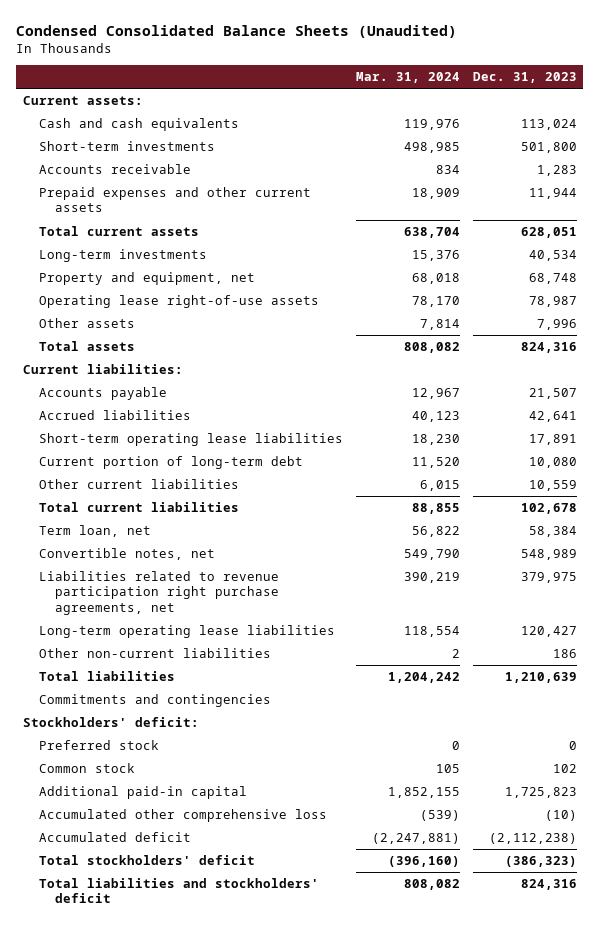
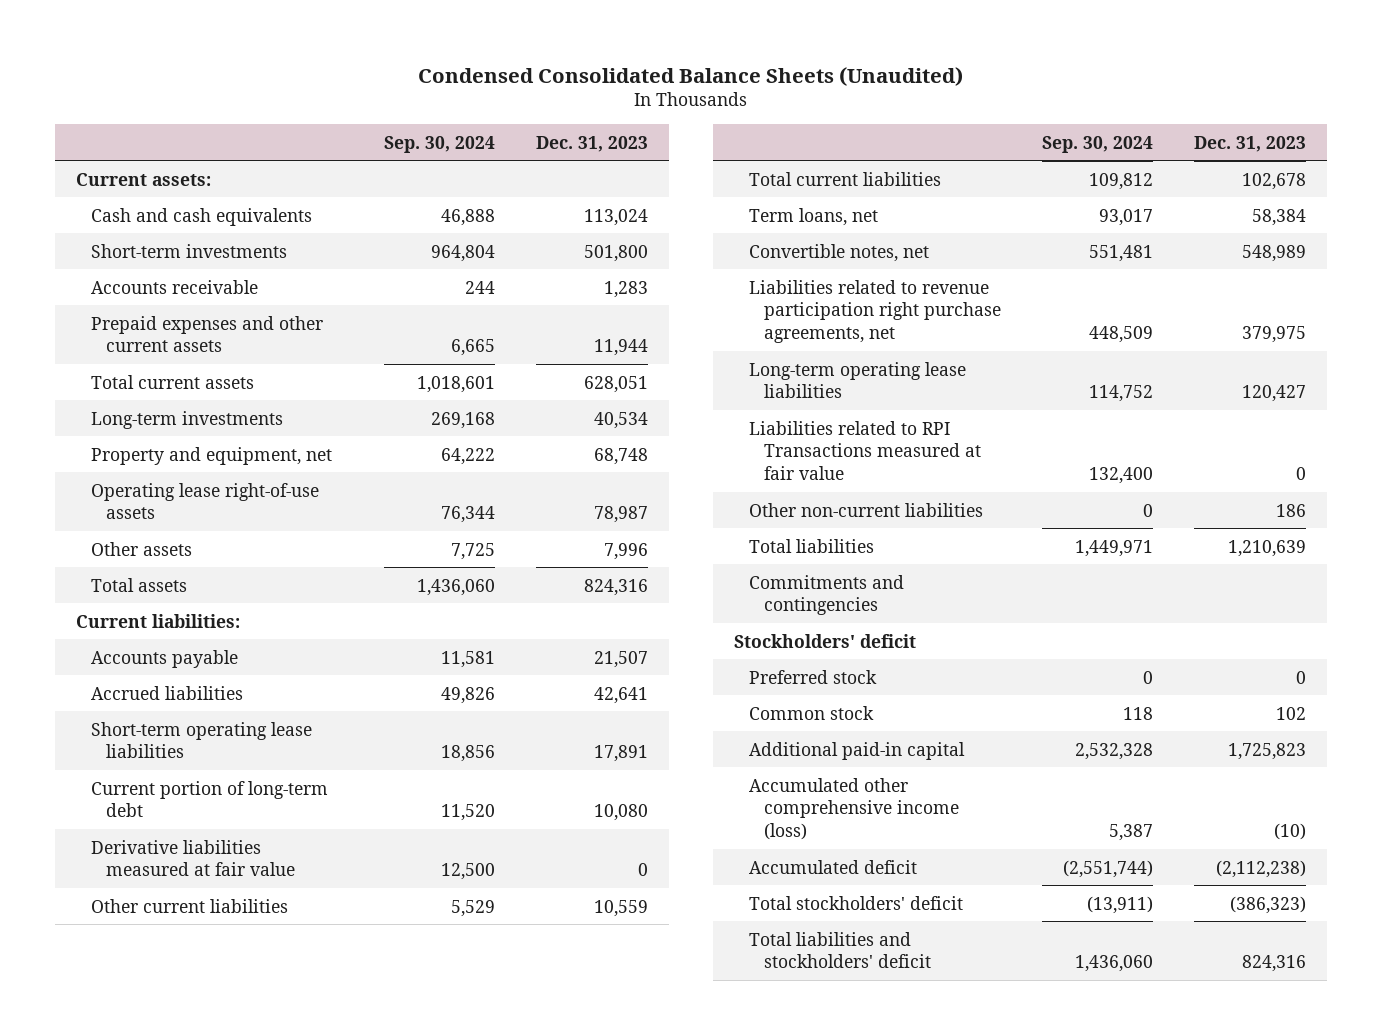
[355,72,460,84] Mar. 31, 2024 -> none
none -> [384,135,496,153] Sep. 30, 2024
none -> [90,839,295,877] Derivative liabilities measured at fair value
[39,525,152,538] Term loan, net -> [748,207,878,226] Term loans, net
none -> [748,420,981,480] Liabilities related to RPI Transactions measured at fair value
[22,717,199,728] Stockholders' deficit: -> [733,633,916,648] Stockholders' deficit
[39,809,328,823] Accumulated other comprehensive loss -> [748,777,959,840] Accumulated other comprehensive income (loss)

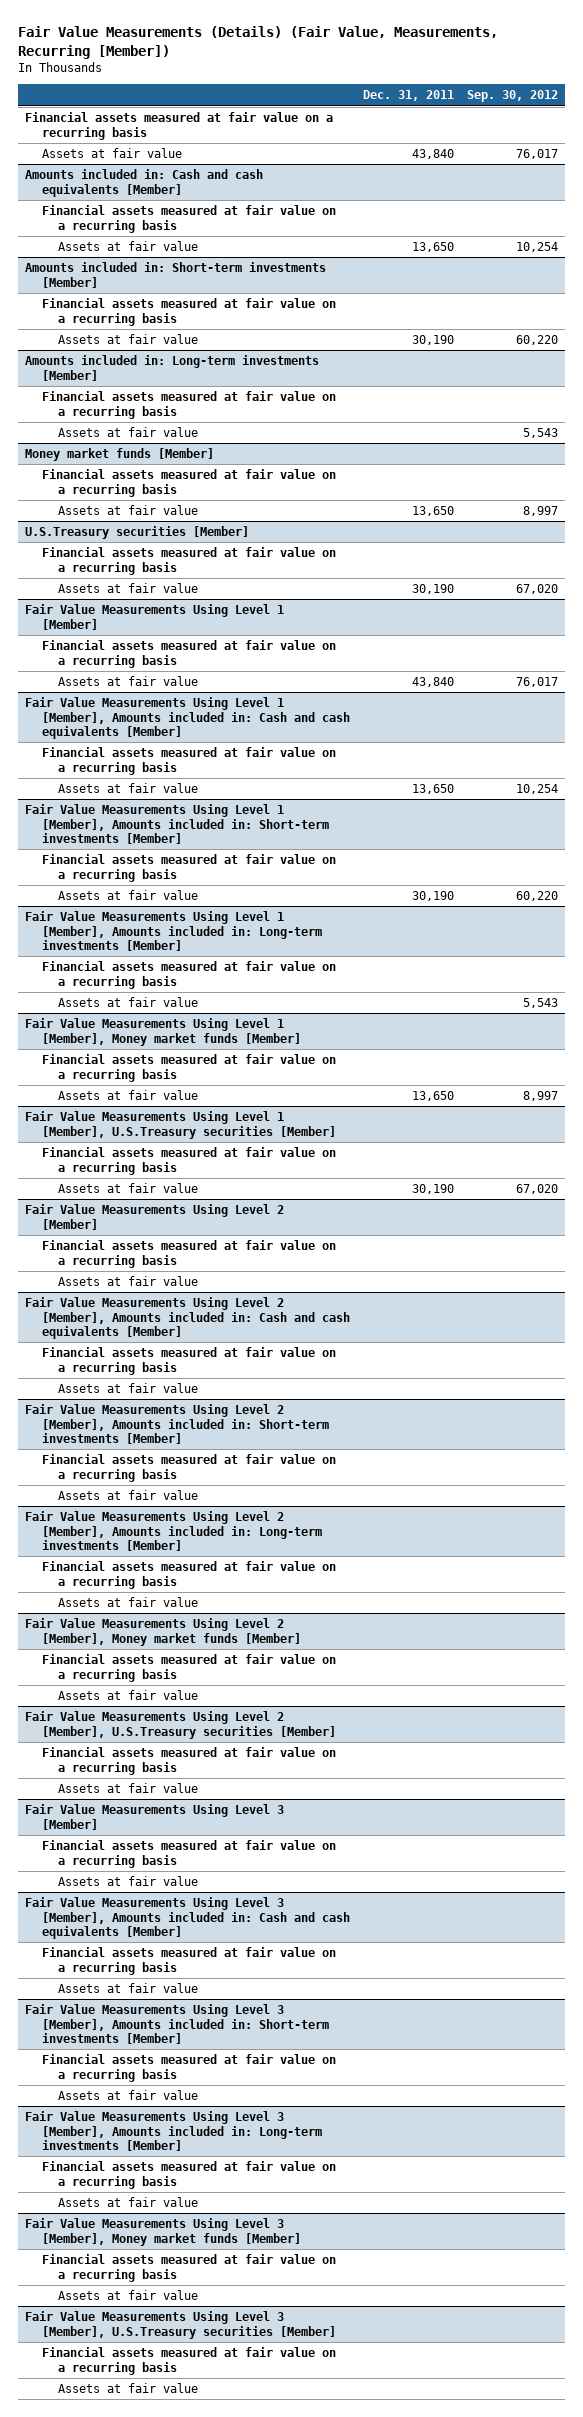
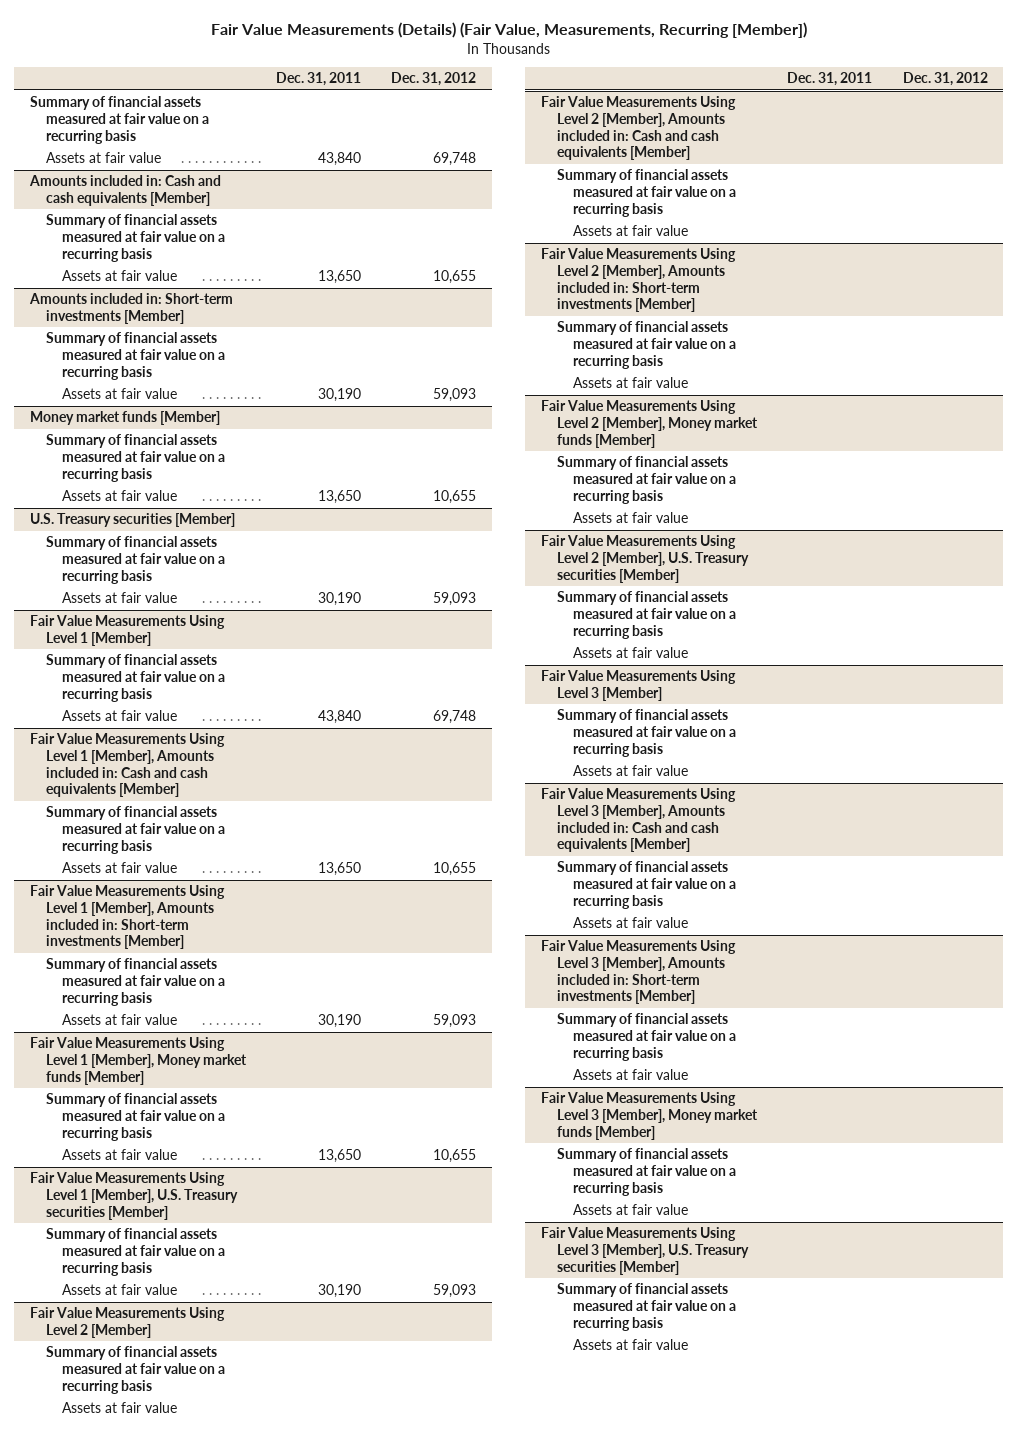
[467,90,559,103] Sep. 30, 2012 -> none
none -> [391,72,477,87] Dec. 31, 2012
[24,112,333,140] Financial assets measured at fair value on a recurring basis -> [29,96,209,144] Summary of financial assets measured at fair value on a recurring basis
[41,205,336,233] Financial assets measured at fair value on a recurring basis -> [45,214,226,262] Summary of financial assets measured at fair value on a recurring basis
[41,298,336,326] Financial assets measured at fair value on a recurring basis -> [45,332,226,380] Summary of financial assets measured at fair value on a recurring basis
[24,355,319,381] Amounts included in: Long-term investments [Member] -> none
[41,391,336,419] Financial assets measured at fair value on a recurring basis -> none
[58,427,199,438] Assets at fair value -> none
[41,469,336,497] Financial assets measured at fair value on a recurring basis -> [45,434,226,482] Summary of financial assets measured at fair value on a recurring basis
[24,526,249,540] U.S.Treasury securities [Member] -> [29,513,235,528] U.S. Treasury securities [Member]
[41,547,336,575] Financial assets measured at fair value on a recurring basis -> [45,536,226,584] Summary of financial assets measured at fair value on a recurring basis
[41,640,336,668] Financial assets measured at fair value on a recurring basis -> [45,654,226,702] Summary of financial assets measured at fair value on a recurring basis
[41,747,336,775] Financial assets measured at fair value on a recurring basis -> [45,806,226,854] Summary of financial assets measured at fair value on a recurring basis
[41,854,336,882] Financial assets measured at fair value on a recurring basis -> [45,958,226,1006] Summary of financial assets measured at fair value on a recurring basis
[24,911,322,952] Fair Value Measurements Using Level 1 [Member], Amounts included in: Long-term investments [Member] -> none
[41,961,336,989] Financial assets measured at fair value on a recurring basis -> none
[58,997,199,1008] Assets at fair value -> none
[41,1054,336,1082] Financial assets measured at fair value on a recurring basis -> [45,1093,226,1141] Summary of financial assets measured at fair value on a recurring basis
[24,1111,336,1139] Fair Value Measurements Using Level 1 [Member], U.S.Treasury securities [Member] -> [29,1172,238,1220] Fair Value Measurements Using Level 1 [Member], U.S. Treasury securities [Member]
[41,1147,336,1175] Financial assets measured at fair value on a recurring basis -> [45,1228,226,1276] Summary of financial assets measured at fair value on a recurring basis
[41,1240,336,1268] Financial assets measured at fair value on a recurring basis -> [45,1346,226,1394] Summary of financial assets measured at fair value on a recurring basis
[41,1347,336,1375] Financial assets measured at fair value on a recurring basis -> [556,169,737,217] Summary of financial assets measured at fair value on a recurring basis
[58,1490,199,1501] Assets at fair value -> none
[24,1511,322,1552] Fair Value Measurements Using Level 2 [Member], Amounts included in: Long-term investments [Member] -> none
[41,1561,336,1589] Financial assets measured at fair value on a recurring basis -> none
[41,1454,336,1482] Financial assets measured at fair value on a recurring basis -> [556,321,737,369] Summary of financial assets measured at fair value on a recurring basis
[41,1654,336,1682] Financial assets measured at fair value on a recurring basis -> [556,456,737,504] Summary of financial assets measured at fair value on a recurring basis
[24,1711,336,1739] Fair Value Measurements Using Level 2 [Member], U.S.Treasury securities [Member] -> [540,535,749,583] Fair Value Measurements Using Level 2 [Member], U.S. Treasury securities [Member]
[41,1747,336,1775] Financial assets measured at fair value on a recurring basis -> [556,591,737,639] Summary of financial assets measured at fair value on a recurring basis
[41,1840,336,1868] Financial assets measured at fair value on a recurring basis -> [556,709,737,757] Summary of financial assets measured at fair value on a recurring basis
[41,1947,336,1975] Financial assets measured at fair value on a recurring basis -> [556,861,737,909] Summary of financial assets measured at fair value on a recurring basis
[58,2090,199,2101] Assets at fair value -> none
[24,2111,322,2152] Fair Value Measurements Using Level 3 [Member], Amounts included in: Long-term investments [Member] -> none
[41,2161,336,2189] Financial assets measured at fair value on a recurring basis -> none
[41,2054,336,2082] Financial assets measured at fair value on a recurring basis -> [556,1013,737,1061] Summary of financial assets measured at fair value on a recurring basis
[41,2254,336,2282] Financial assets measured at fair value on a recurring basis -> [556,1148,737,1196] Summary of financial assets measured at fair value on a recurring basis
[24,2311,336,2339] Fair Value Measurements Using Level 3 [Member], U.S.Treasury securities [Member] -> [540,1227,749,1275] Fair Value Measurements Using Level 3 [Member], U.S. Treasury securities [Member]
[41,2347,336,2375] Financial assets measured at fair value on a recurring basis -> [556,1283,737,1331] Summary of financial assets measured at fair value on a recurring basis

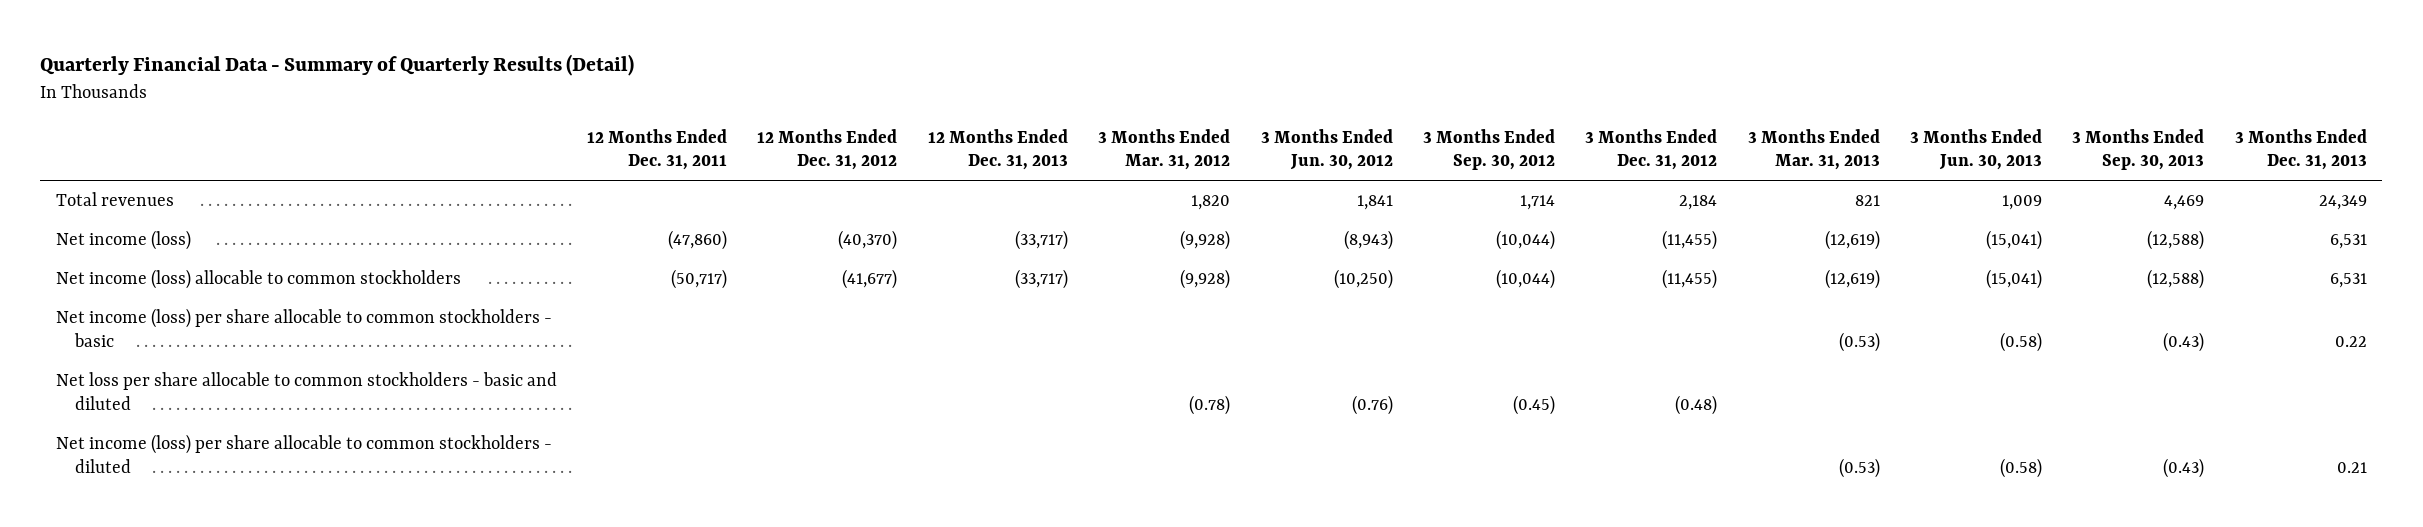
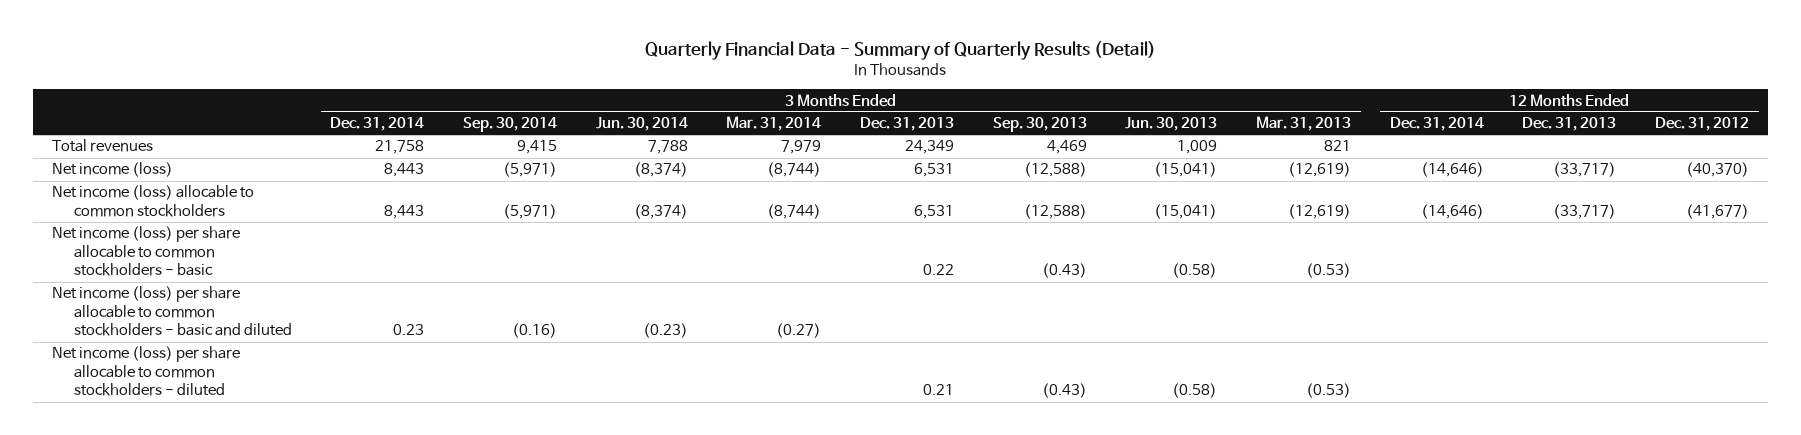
[587,128,728,171] 12 Months Ended Dec. 31, 2011 -> none
[1098,128,1231,171] 3 Months Ended Mar. 31, 2012 -> none
[1260,128,1393,171] 3 Months Ended Jun. 30, 2012 -> none
[1422,128,1555,171] 3 Months Ended Sep. 30, 2012 -> none
[1585,128,1718,171] 3 Months Ended Dec. 31, 2012 -> none
none -> [330,117,425,132] Dec. 31, 2014
none -> [462,117,557,133] Sep. 30, 2014
none -> [595,117,688,132] Jun. 30, 2014
none -> [726,116,822,132] Mar. 31, 2014
none -> [1389,117,1484,132] Dec. 31, 2014
[55,372,557,410] Net loss per share allocable to common stockholders - basic and diluted -> [51,286,292,337] Net income (loss) per share allocable to common stockholders - basic and diluted

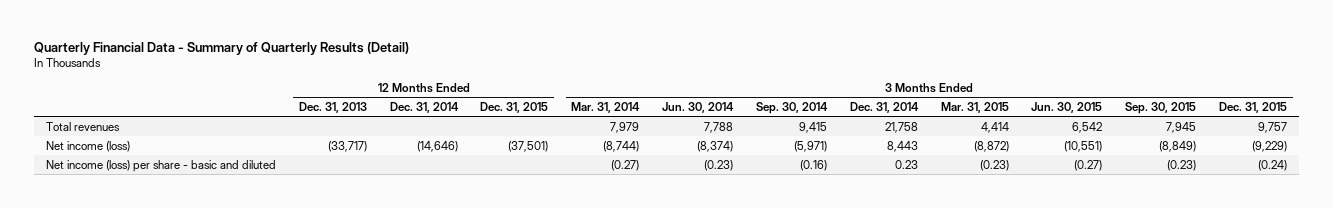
[859,117,954,132] Dec. 31, 2013 -> none
[992,117,1087,133] Sep. 30, 2013 -> none
[1125,117,1218,132] Jun. 30, 2013 -> none
[1255,116,1351,132] Mar. 31, 2013 -> none
[1654,117,1749,132] Dec. 31, 2012 -> none
none -> [480,102,549,114] Dec. 31, 2015
none -> [940,102,1009,114] Mar. 31, 2015
none -> [1031,102,1103,114] Jun. 30, 2015
none -> [1125,102,1197,115] Sep. 30, 2015
none -> [1219,102,1288,114] Dec. 31, 2015
[51,185,254,217] Net income (loss) allocable to common stockholders -> none
[51,226,240,277] Net income (loss) per share allocable to common stockholders - basic -> none
[51,346,240,397] Net income (loss) per share allocable to common stockholders - diluted -> none
[51,286,292,337] Net income (loss) per share allocable to common stockholders - basic and diluted -> [45,159,276,172] Net income (loss) per share - basic and diluted

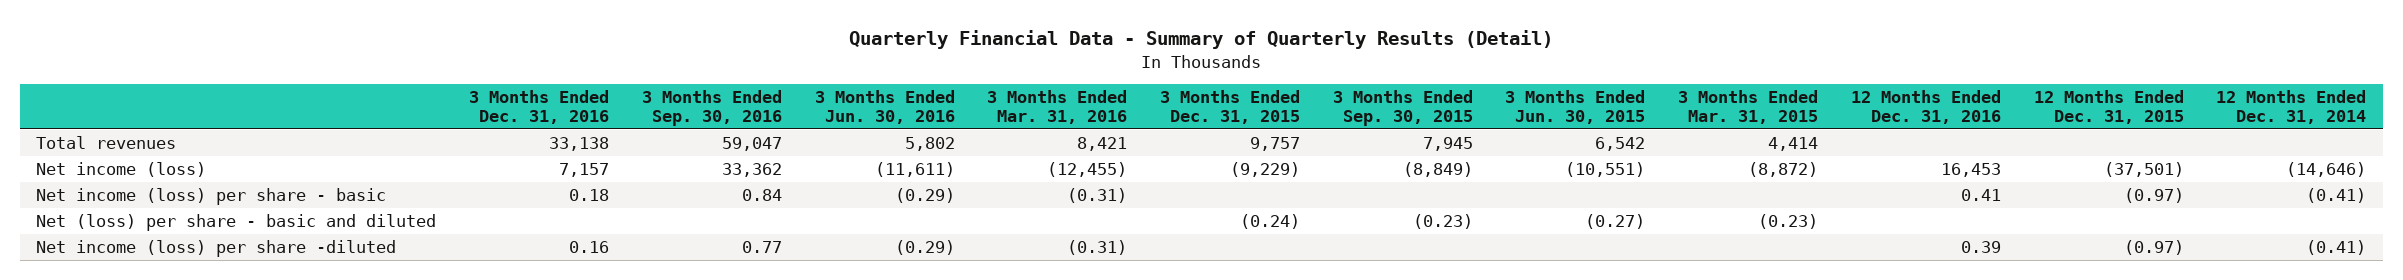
[298,102,367,114] Dec. 31, 2013 -> none
[571,102,641,114] Mar. 31, 2014 -> none
[662,102,735,114] Jun. 30, 2014 -> none
[755,102,828,115] Sep. 30, 2014 -> none
[849,102,919,114] Dec. 31, 2014 -> none
none -> [469,89,610,124] 3 Months Ended Dec. 31, 2016
none -> [641,89,782,126] 3 Months Ended Sep. 30, 2016
none -> [814,89,955,124] 3 Months Ended Jun. 30, 2016
none -> [987,89,1128,124] 3 Months Ended Mar. 31, 2016
none -> [1850,89,2001,124] 12 Months Ended Dec. 31, 2016
none -> [36,187,387,205] Net income (loss) per share - basic
[45,159,276,172] Net income (loss) per share - basic and diluted -> [36,213,437,231] Net (loss) per share - basic and diluted
none -> [36,239,397,257] Net income (loss) per share -diluted

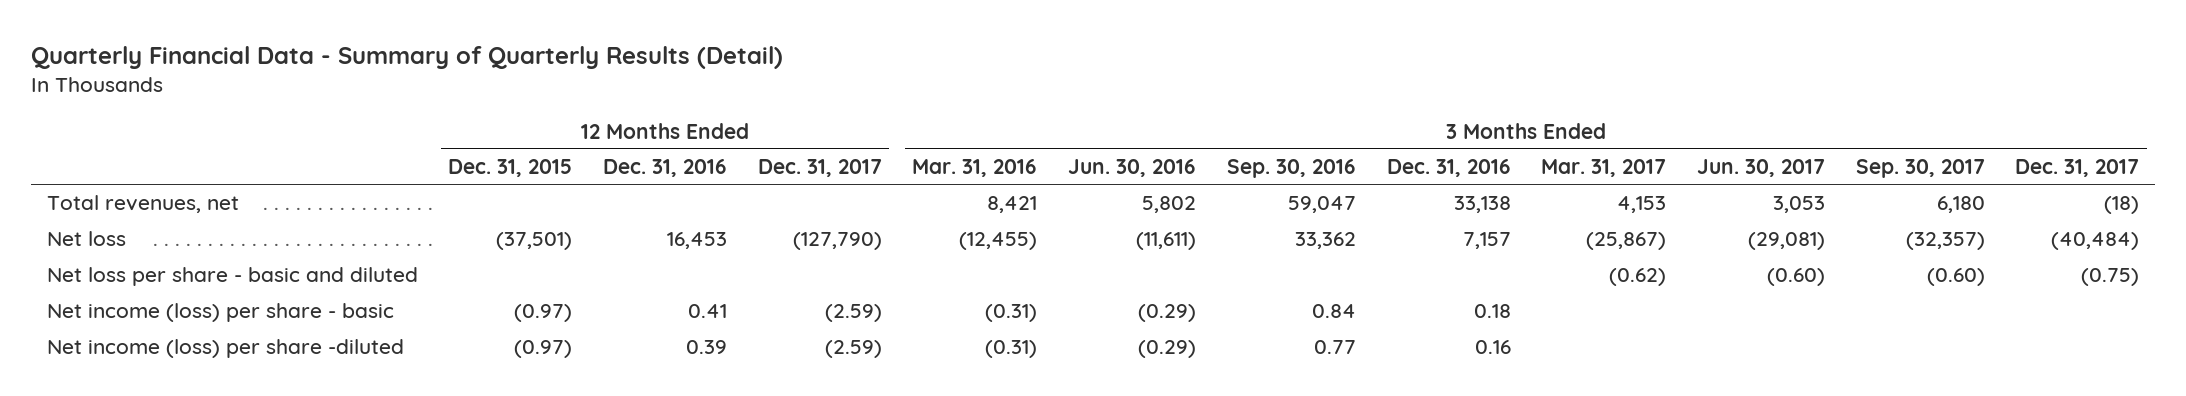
[1160,89,1301,124] 3 Months Ended Dec. 31, 2015 -> none
[1332,89,1473,126] 3 Months Ended Sep. 30, 2015 -> none
[1505,89,1646,124] 3 Months Ended Jun. 30, 2015 -> none
[1678,89,1819,124] 3 Months Ended Mar. 31, 2015 -> none
[2216,89,2367,124] 12 Months Ended Dec. 31, 2014 -> none
none -> [757,159,882,178] Dec. 31, 2017
none -> [1541,159,1667,178] Mar. 31, 2017
none -> [1696,159,1825,178] Jun. 30, 2017
none -> [1855,159,1985,179] Sep. 30, 2017
none -> [2015,159,2140,178] Dec. 31, 2017
[36,135,177,149] Total revenues -> [46,195,239,214] Total revenues, net
[36,161,207,177] Net income (loss) -> [46,231,126,247] Net loss
none -> [46,267,418,287] Net loss per share - basic and diluted
[36,213,437,231] Net (loss) per share - basic and diluted -> none

